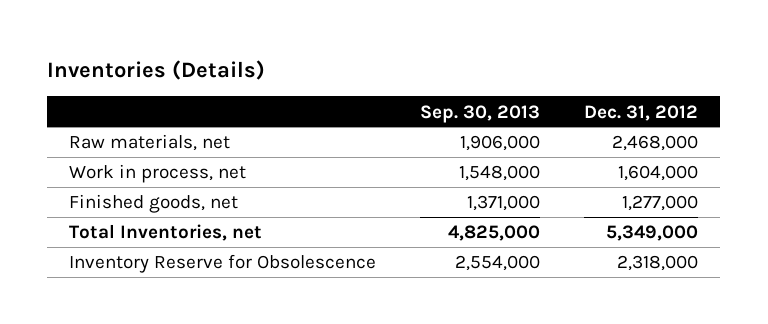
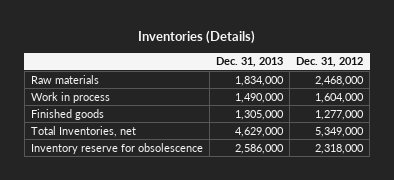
[420,104,541,123] Sep. 30, 2013 -> none
none -> [215,57,283,68] Dec. 31, 2013
[69,134,231,152] Raw materials, net -> [30,74,99,84] Raw materials
[69,164,247,184] Work in process, net -> [30,91,110,103] Work in process
[69,194,239,214] Finished goods, net -> [30,108,104,120] Finished goods
[69,254,377,274] Inventory Reserve for Obsolescence -> [30,142,203,154] Inventory reserve for obsolescence

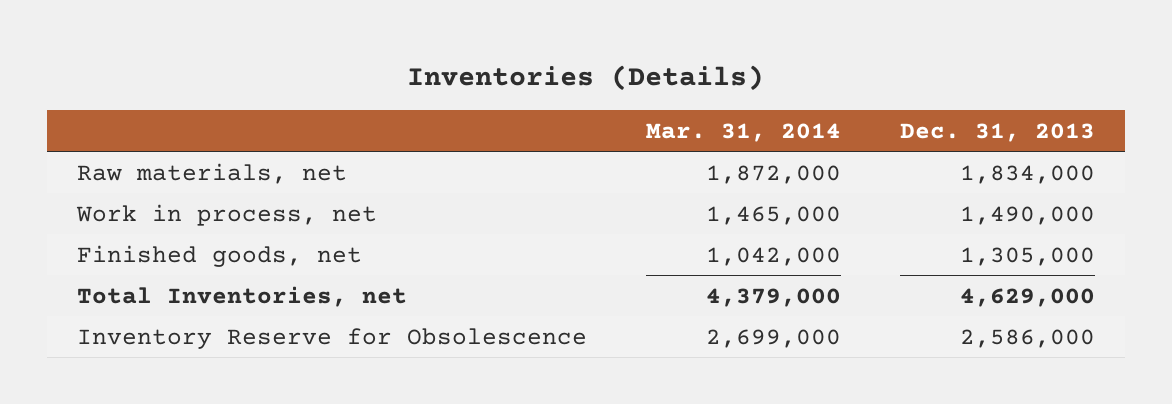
[296,57,364,68] Dec. 31, 2012 -> none
none -> [645,122,841,142] Mar. 31, 2014
[30,74,99,84] Raw materials -> [76,162,347,184] Raw materials, net
[30,91,110,103] Work in process -> [75,203,377,226] Work in process, net
[30,108,104,120] Finished goods -> [76,244,362,267] Finished goods, net
[30,142,203,154] Inventory reserve for obsolescence -> [76,327,587,349] Inventory Reserve for Obsolescence

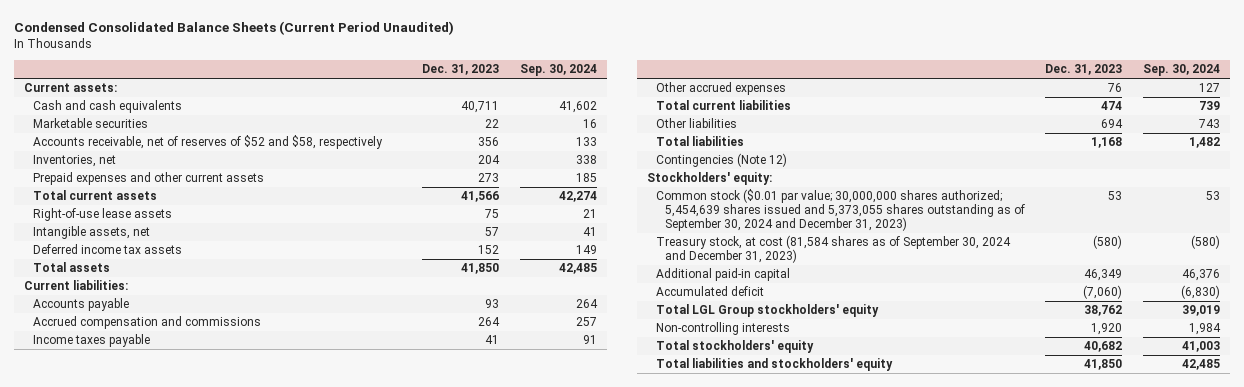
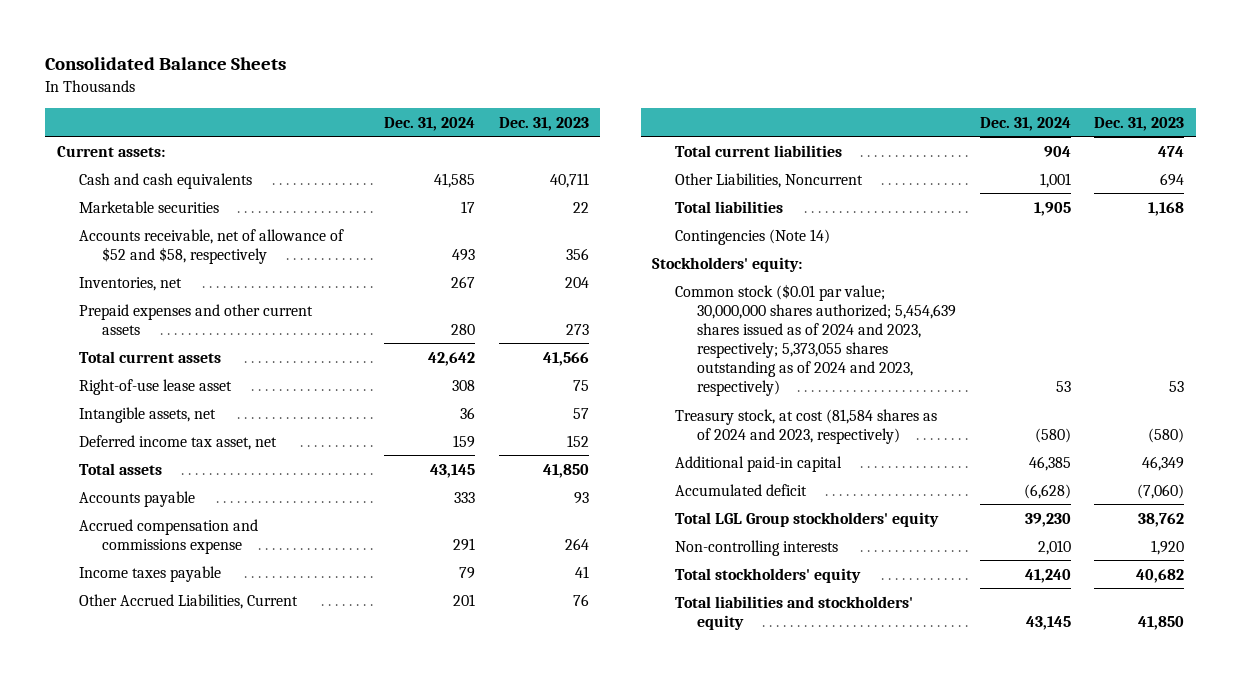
[13,20,454,35] Condensed Consolidated Balance Sheets (Current Period Unaudited) -> [45,57,287,71] Consolidated Balance Sheets
[519,64,597,77] Sep. 30, 2024 -> none
none -> [384,116,476,131] Dec. 31, 2024
[32,135,383,150] Accounts receivable, net of reserves of $52 and $58, respectively -> [79,228,345,264] Accounts receivable, net of allowance of $52 and $58, respectively
[32,208,172,222] Right-of-use lease assets -> [79,378,233,395] Right-of-use lease asset
[32,244,182,255] Deferred income tax assets -> [79,434,278,450] Deferred income tax asset, net
[23,280,128,291] Current liabilities: -> none
[32,316,261,330] Accrued compensation and commissions -> [79,518,259,554] Accrued compensation and commissions expense
[655,82,786,96] Other accrued expenses -> [79,593,299,609] Other Accrued Liabilities, Current
[655,118,737,129] Other liabilities -> [674,172,863,188] Other Liabilities, Noncurrent
[655,153,787,168] Contingencies (Note 12) -> [674,228,830,245] Contingencies (Note 14)
[655,189,1025,232] Common stock ($0.01 par value; 30,000,000 shares authorized; 5,454,639 shares issued and 5,373,055 shares outstanding as of September 30, 2024 and December 31, 2023) -> [674,283,957,397] Common stock ($0.01 par value; 30,000,000 shares authorized; 5,454,639 shares issued as of 2024 and 2023, respectively; 5,373,055 shares outstanding as of 2024 and 2023, respectively)
[655,235,1011,264] Treasury stock, at cost (81,584 shares as of September 30, 2024 and December 31, 2023) -> [674,408,937,444] Treasury stock, at cost (81,584 shares as of 2024 and 2023, respectively)

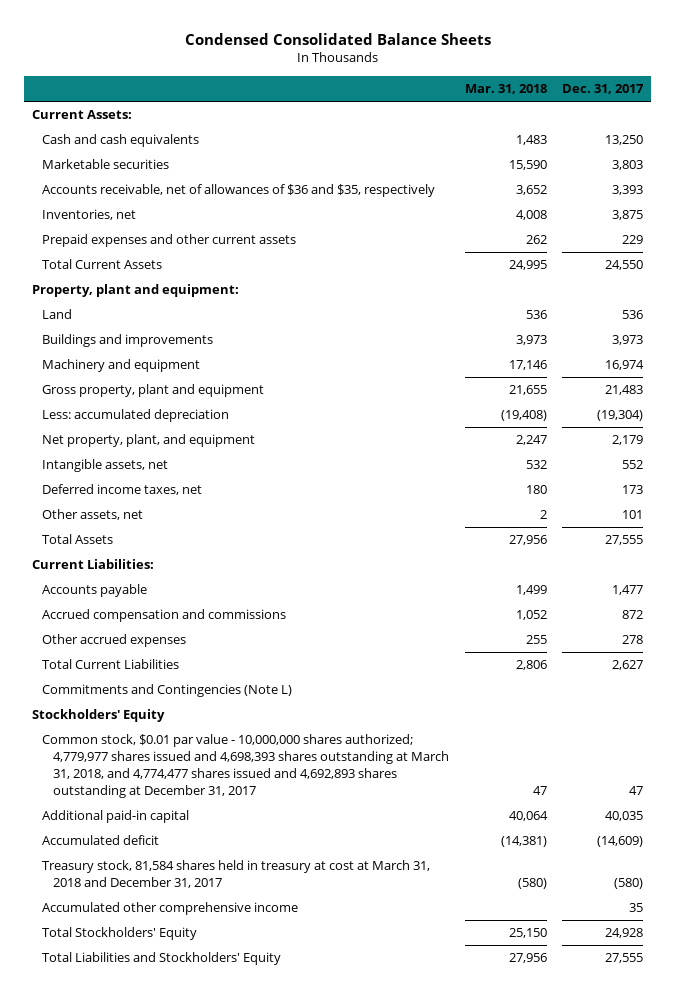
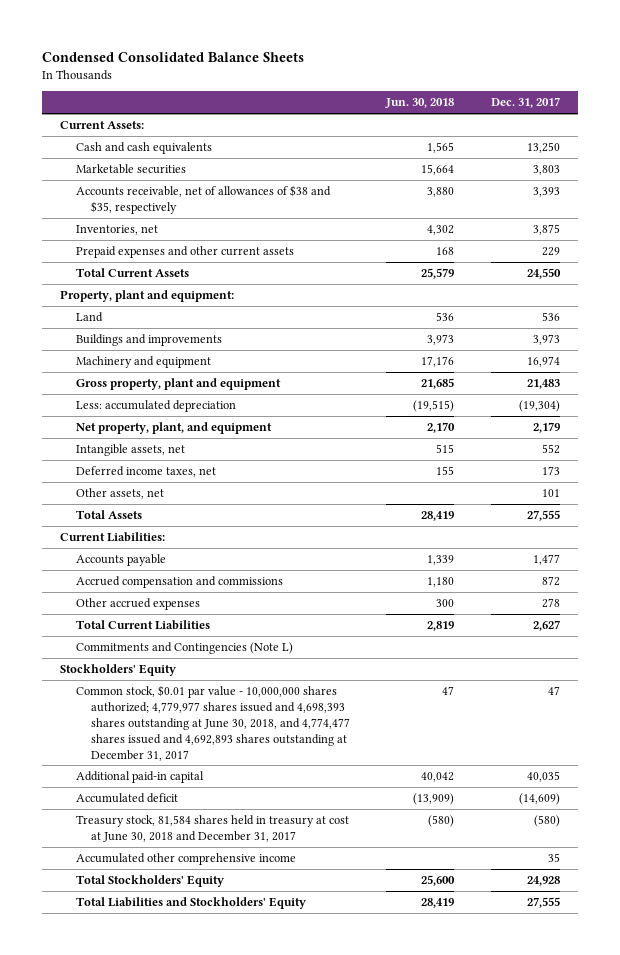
[464,84,547,95] Mar. 31, 2018 -> none
none -> [385,98,455,109] Jun. 30, 2018
[42,184,436,198] Accounts receivable, net of allowances of $36 and $35, respectively -> [75,185,331,214] Accounts receivable, net of allowances of $38 and $35, respectively
[42,734,449,798] Common stock, $0.01 par value - 10,000,000 shares authorized; 4,779,977 shares issued and 4,698,393 shares outstanding at March 31, 2018, and 4,774,477 shares issued and 4,692,893 shares outstanding at December 31, 2017 -> [75,685,351,761] Common stock, $0.01 par value - 10,000,000 shares authorized; 4,779,977 shares issued and 4,698,393 shares outstanding at June 30, 2018, and 4,774,477 shares issued and 4,692,893 shares outstanding at December 31, 2017
[42,860,431,889] Treasury stock, 81,584 shares held in treasury at cost at March 31, 2018 and December 31, 2017 -> [75,815,349,842] Treasury stock, 81,584 shares held in treasury at cost at June 30, 2018 and December 31, 2017

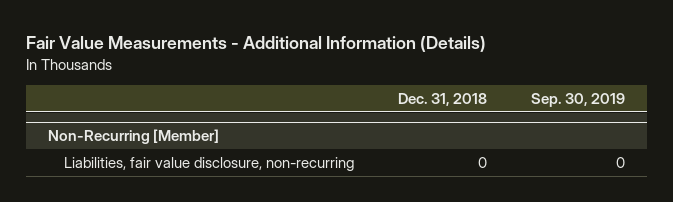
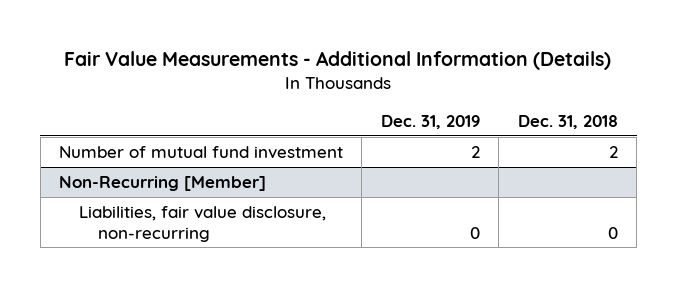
[531,92,626,107] Sep. 30, 2019 -> none
none -> [380,115,480,130] Dec. 31, 2019
none -> [58,145,343,159] Number of mutual fund investment

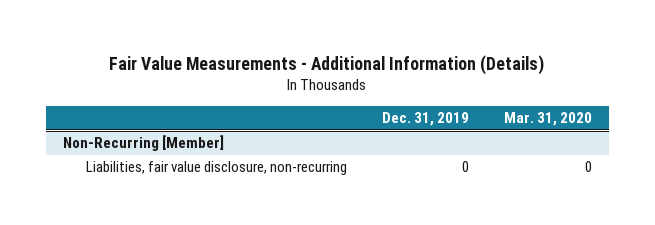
[517,115,618,130] Dec. 31, 2018 -> none
none -> [503,111,592,126] Mar. 31, 2020
[58,145,343,159] Number of mutual fund investment -> none

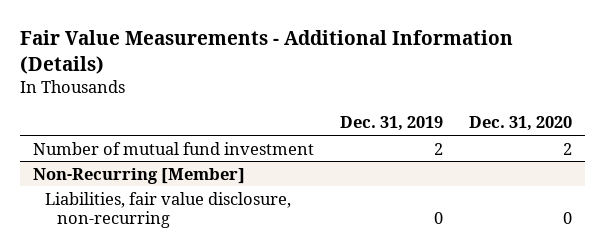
[503,111,592,126] Mar. 31, 2020 -> none
none -> [468,116,572,132] Dec. 31, 2020
none -> [32,141,314,155] Number of mutual fund investment

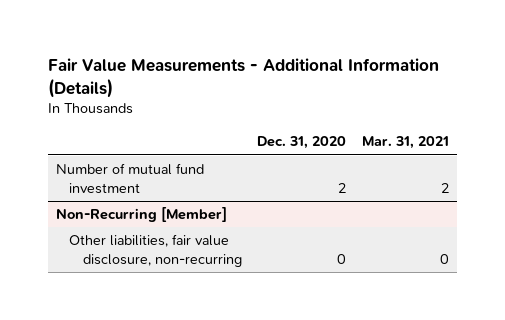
[339,116,443,132] Dec. 31, 2019 -> none
none -> [362,136,450,150] Mar. 31, 2021
[44,191,291,228] Liabilities, fair value disclosure, non-recurring -> [69,234,242,267] Other liabilities, fair value disclosure, non-recurring

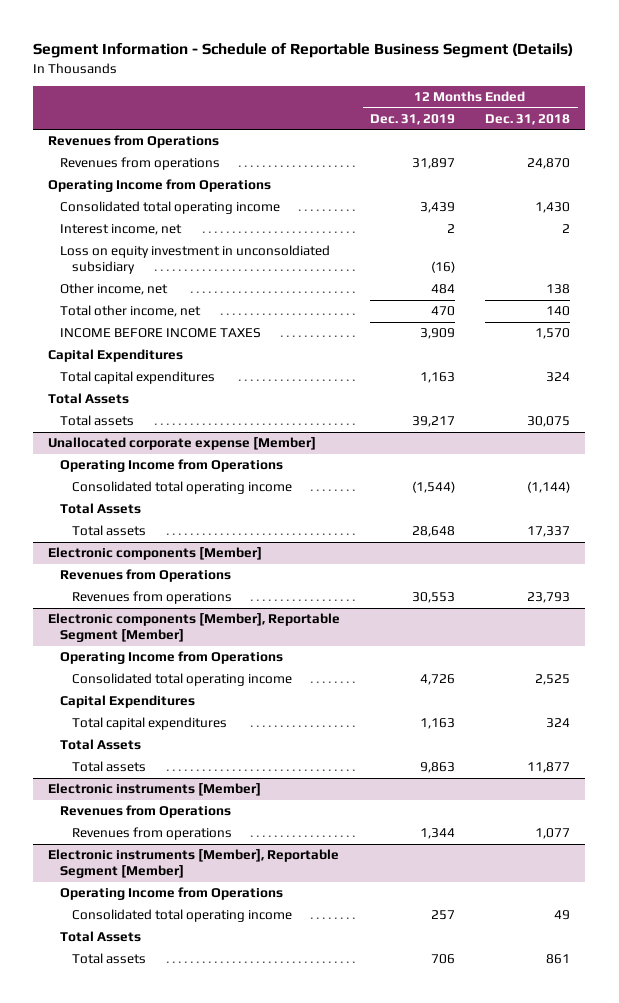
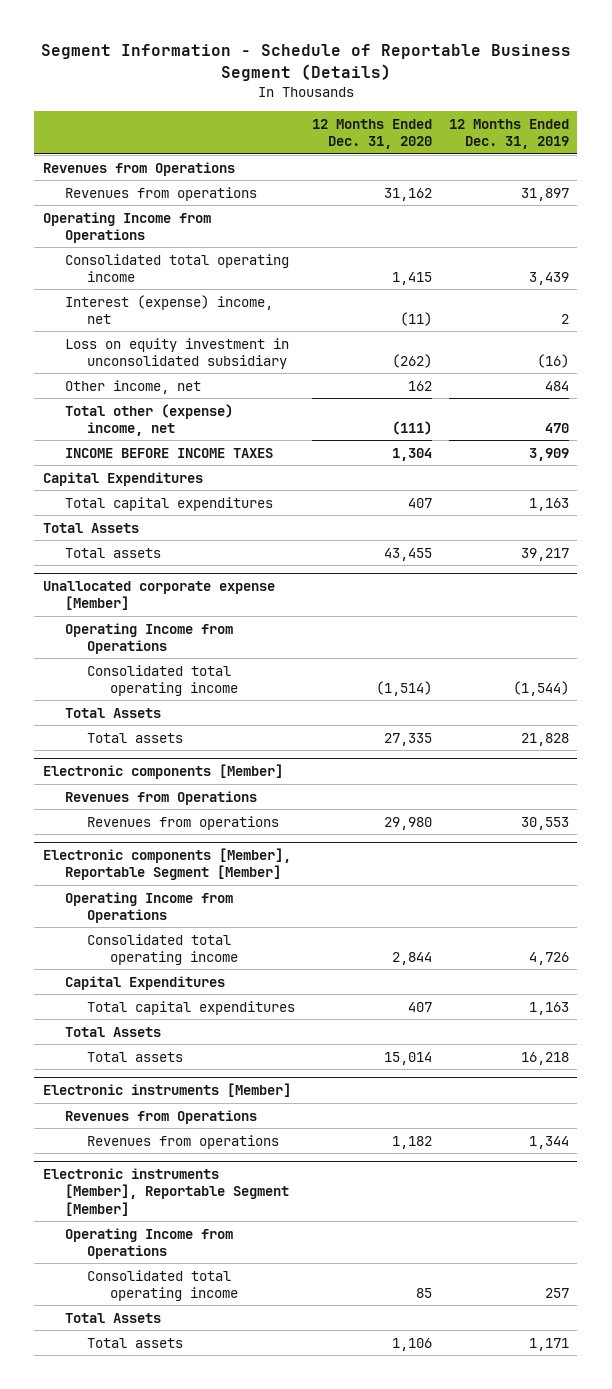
[485,114,571,126] Dec. 31, 2018 -> none
none -> [312,118,433,150] 12 Months Ended Dec. 31, 2020
[60,224,183,236] Interest income, net -> [65,294,274,324] Interest (expense) income, net
[60,245,331,275] Loss on equity investment in unconsoldiated subsidiary -> [65,337,290,369] Loss on equity investment in unconsolidated subsidiary
[60,305,202,318] Total other income, net -> [65,403,234,436] Total other (expense) income, net
[412,526,456,538] 28,648 -> [520,732,569,746] 21,828
[420,762,456,774] 9,863 -> [520,1051,569,1065] 16,218
[431,954,456,965] 706 -> [528,1337,569,1351] 1,171

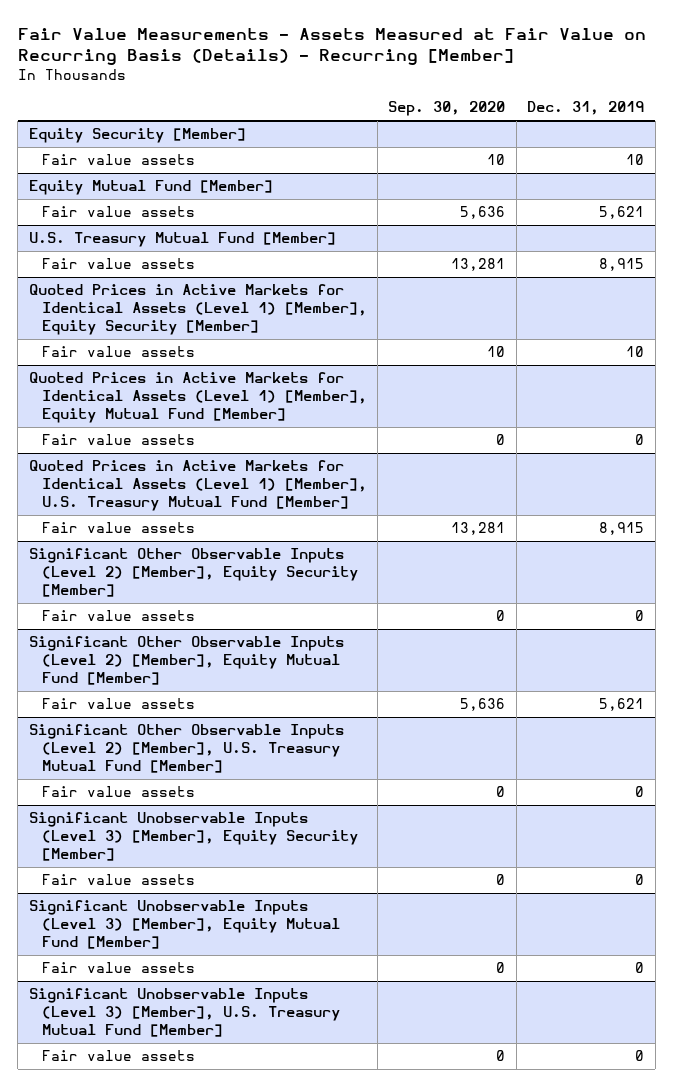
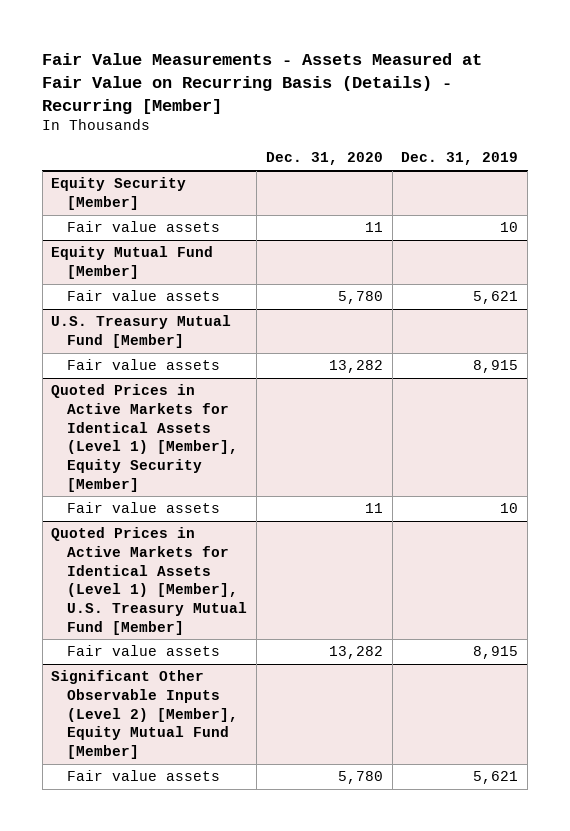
[388,101,506,117] Sep. 30, 2020 -> none
none -> [265,152,383,166] Dec. 31, 2020
[28,372,367,423] Quoted Prices in Active Markets for Identical Assets (Level 1) [Member], Equity Mutual Fund [Member] -> none
[41,434,195,446] Fair value assets -> none
[28,548,358,597] Significant Other Observable Inputs (Level 2) [Member], Equity Security [Member] -> none
[41,610,195,622] Fair value assets -> none
[28,724,344,773] Significant Other Observable Inputs (Level 2) [Member], U.S. Treasury Mutual Fund [Member] -> none
[41,786,195,798] Fair value assets -> none
[28,812,358,861] Significant Unobservable Inputs (Level 3) [Member], Equity Security [Member] -> none
[41,874,195,886] Fair value assets -> none
[28,900,340,949] Significant Unobservable Inputs (Level 3) [Member], Equity Mutual Fund [Member] -> none
[41,962,195,974] Fair value assets -> none
[28,988,340,1037] Significant Unobservable Inputs (Level 3) [Member], U.S. Treasury Mutual Fund [Member] -> none
[41,1050,195,1062] Fair value assets -> none

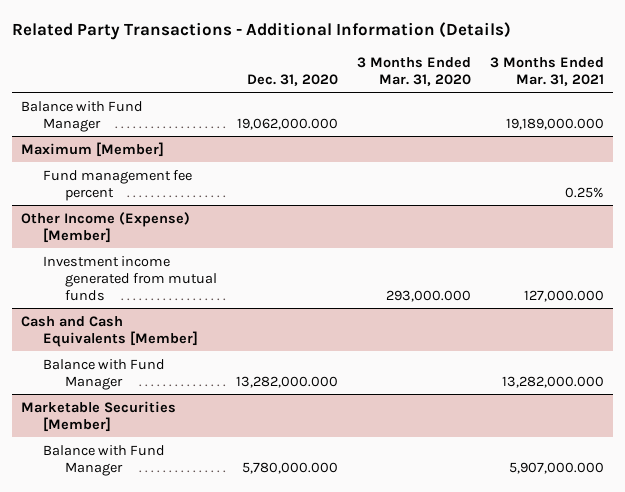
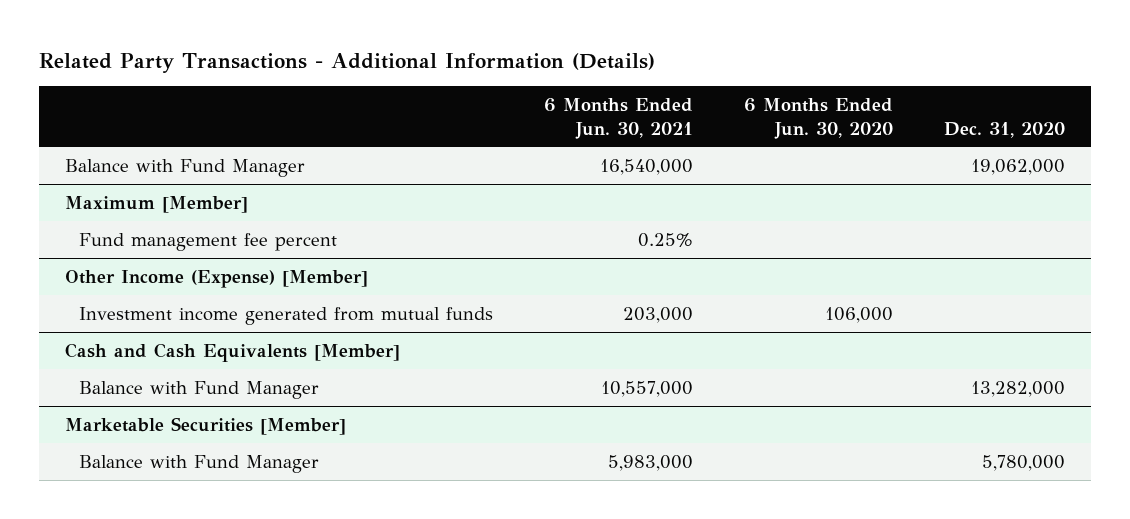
[356,56,471,87] 3 Months Ended Mar. 31, 2020 -> none
[489,56,604,87] 3 Months Ended Mar. 31, 2021 -> none
none -> [544,97,694,139] 6 Months Ended Jun. 30, 2021
none -> [744,97,894,139] 6 Months Ended Jun. 30, 2020
[236,117,338,130] 19,062,000.000 -> [971,158,1066,175] 19,062,000
[235,375,338,388] 13,282,000.000 -> [971,380,1066,397] 13,282,000
[241,461,338,474] 5,780,000.000 -> [982,454,1066,471] 5,780,000

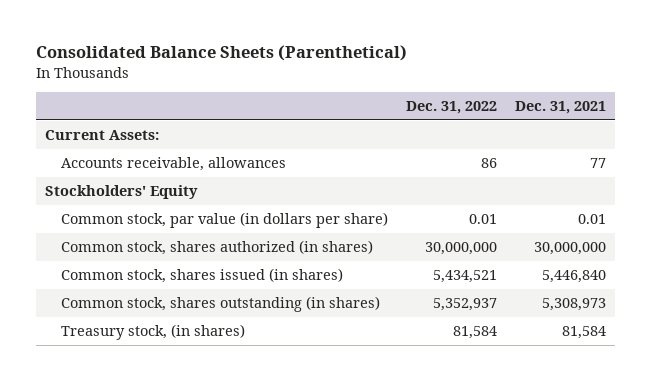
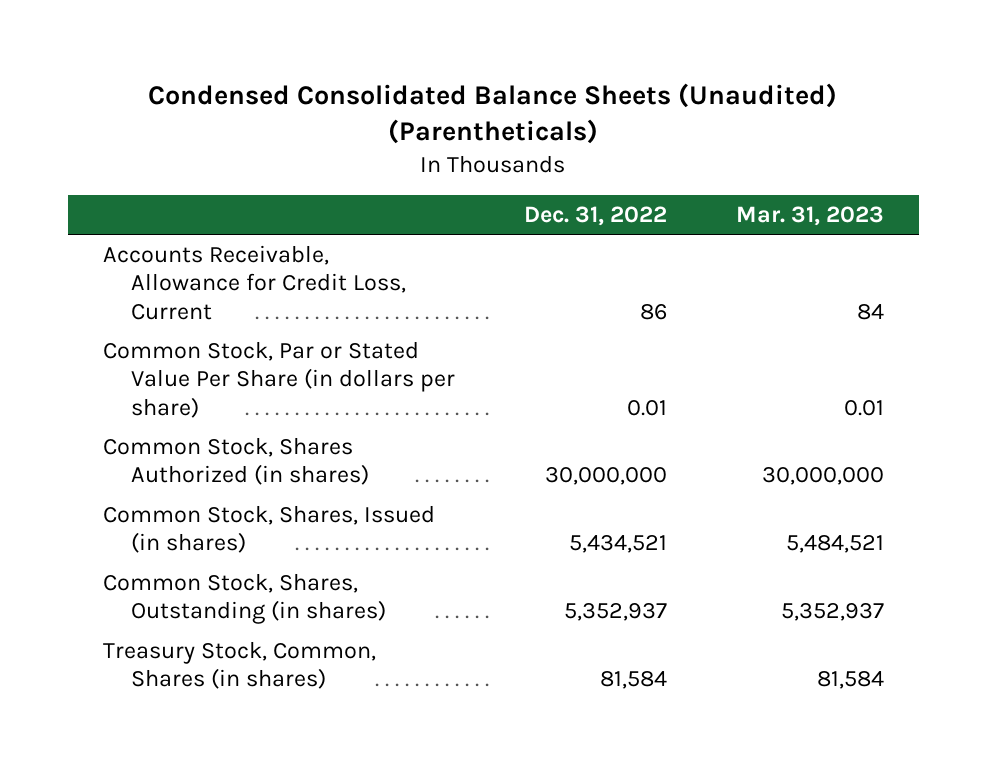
[36,45,408,62] Consolidated Balance Sheets (Parenthetical) -> [148,83,838,145] Condensed Consolidated Balance Sheets (Unaudited) (Parentheticals)
[514,101,606,115] Dec. 31, 2021 -> none
none -> [736,205,885,226] Mar. 31, 2023
[45,129,160,140] Current Assets: -> none
[45,184,199,199] Stockholders' Equity -> none
[61,156,287,171] Accounts receivable, allowances -> [102,245,406,320] Accounts Receivable, Allowance for Credit Loss, Current
[61,211,389,228] Common stock, par value (in dollars per share) -> [102,341,455,418] Common Stock, Par or Stated Value Per Share (in dollars per share)
[61,239,374,255] Common stock, shares authorized (in shares) -> [102,437,369,486] Common Stock, Shares Authorized (in shares)
[61,267,344,283] Common stock, shares issued (in shares) -> [102,505,435,554] Common Stock, Shares, Issued (in shares)
[61,295,381,312] Common stock, shares outstanding (in shares) -> [102,573,386,625] Common Stock, Shares, Outstanding (in shares)
[61,323,246,340] Treasury stock, (in shares) -> [102,641,376,690] Treasury Stock, Common, Shares (in shares)

